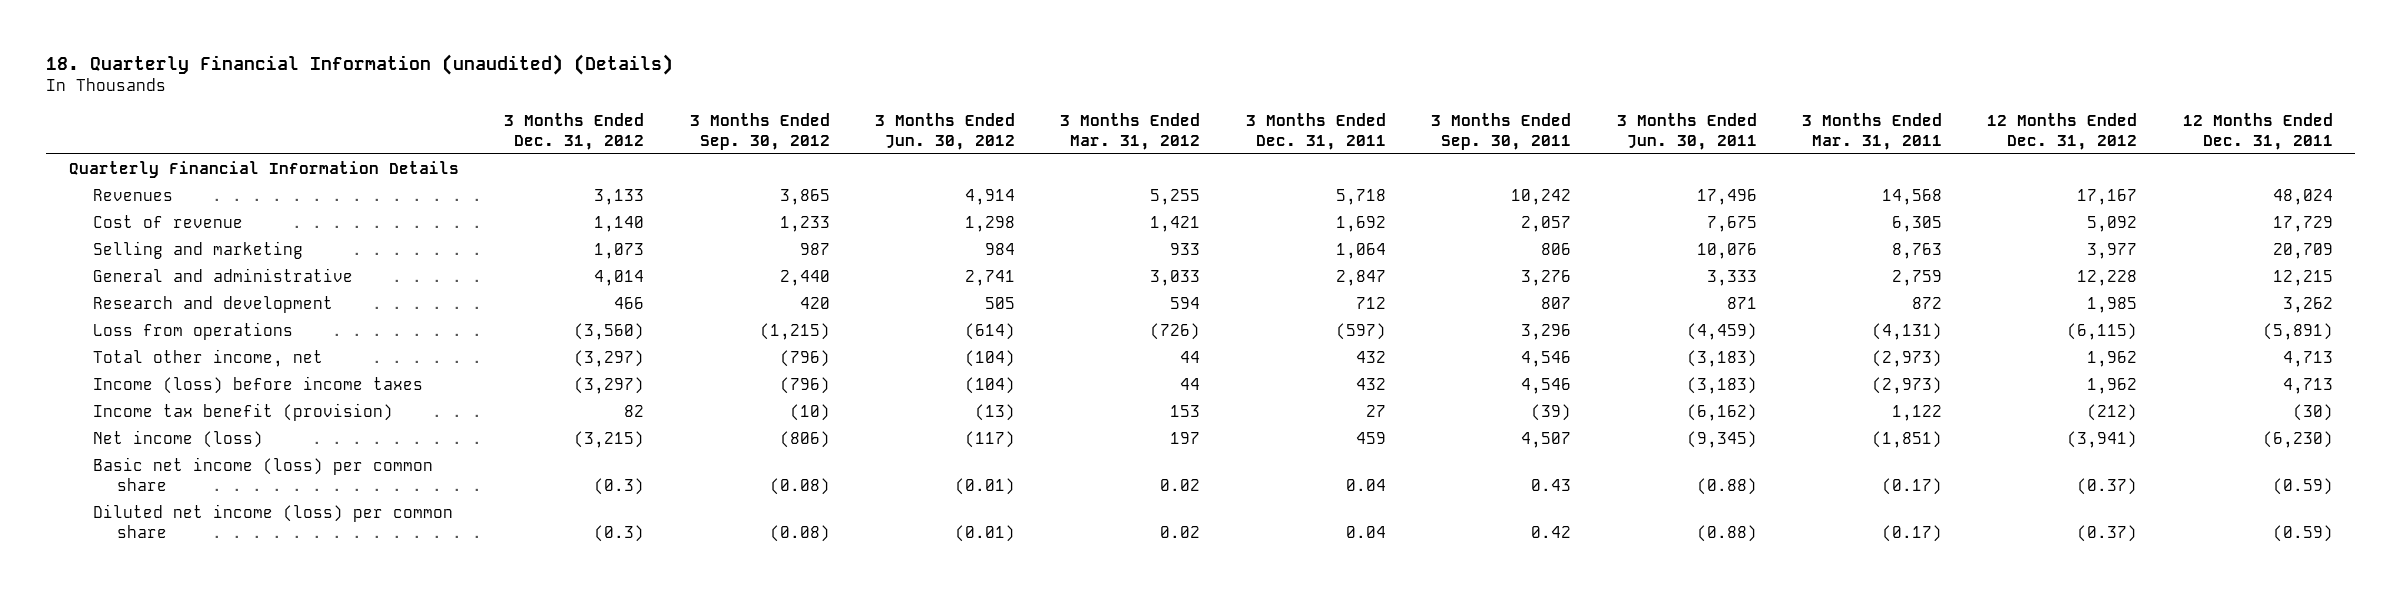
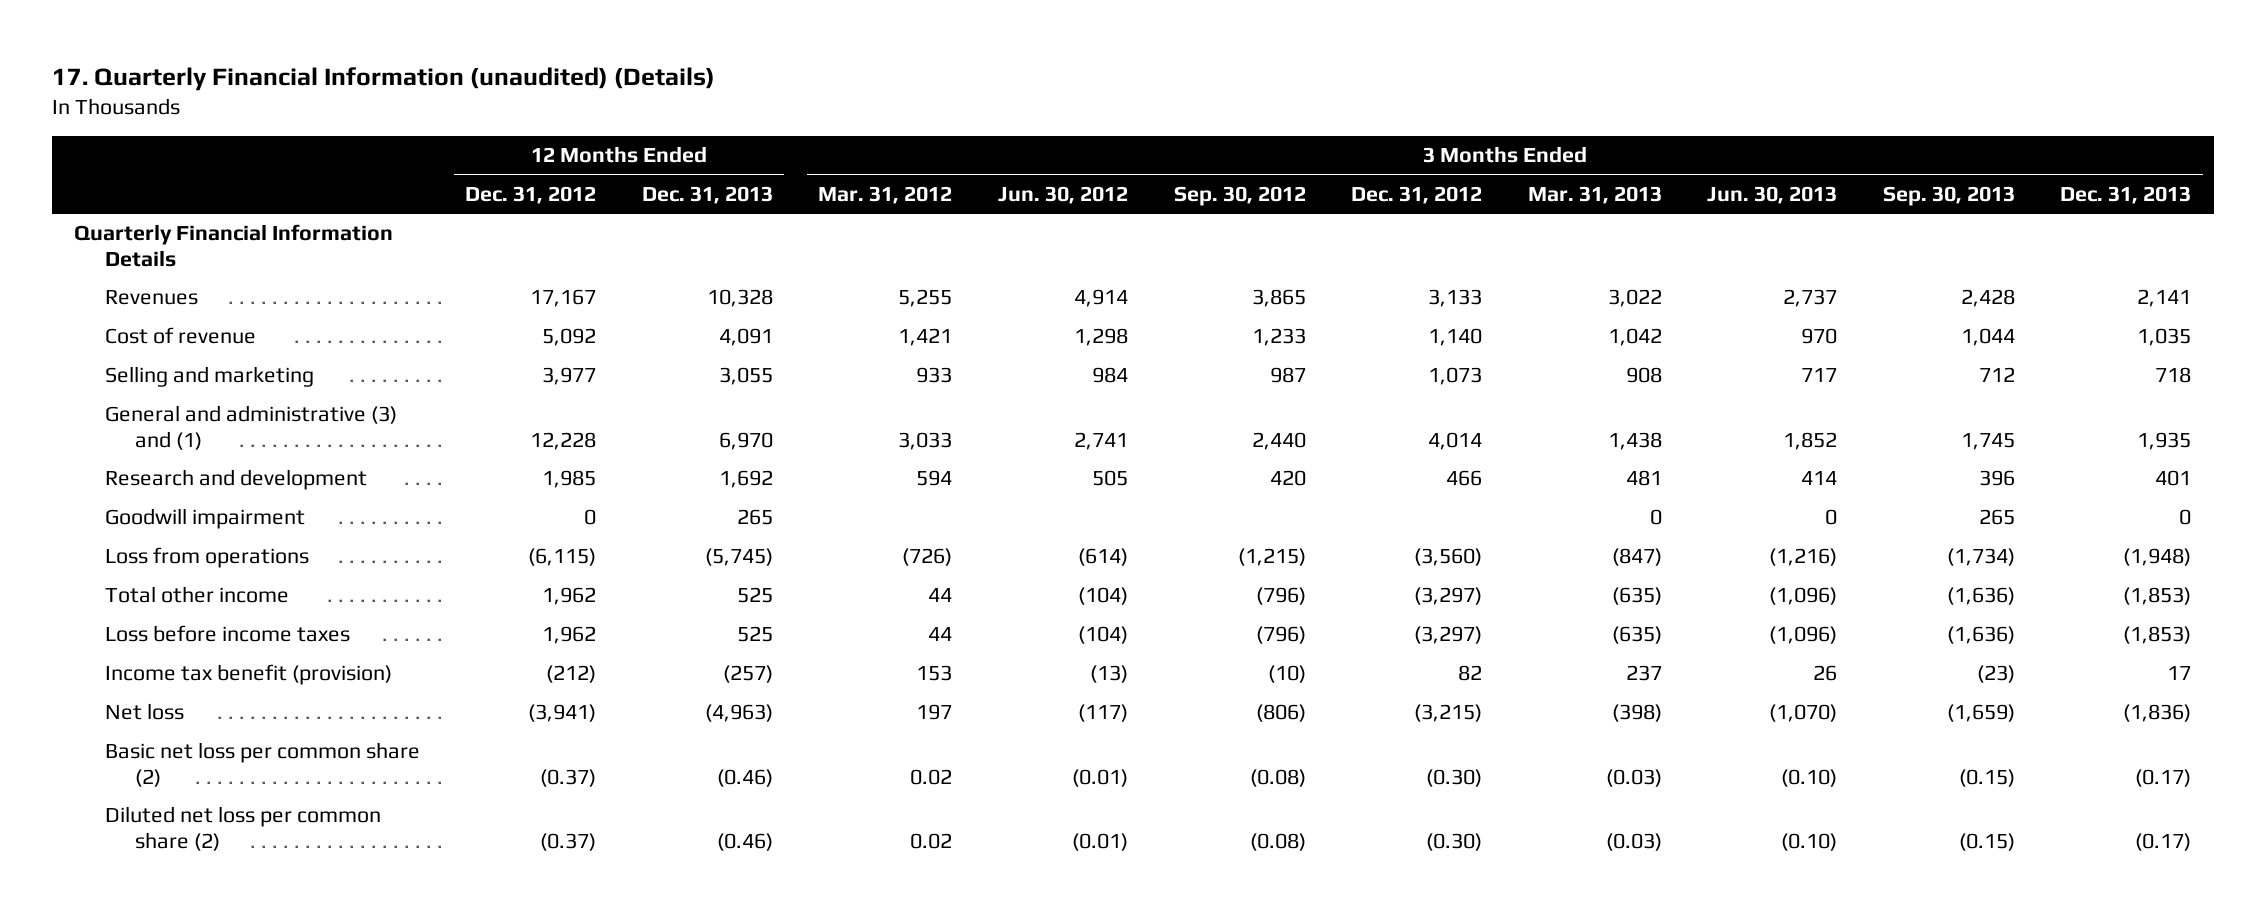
[46,54,674,76] 18. Quarterly Financial Information (unaudited) (Details) -> [51,67,715,92] 17. Quarterly Financial Information (unaudited) (Details)
[1245,112,1386,150] 3 Months Ended Dec. 31, 2011 -> none
[1431,112,1572,150] 3 Months Ended Sep. 30, 2011 -> none
[1616,112,1757,150] 3 Months Ended Jun. 30, 2011 -> none
[1801,112,1942,150] 3 Months Ended Mar. 31, 2011 -> none
[2182,112,2333,150] 12 Months Ended Dec. 31, 2011 -> none
none -> [641,186,773,205] Dec. 31, 2013
none -> [1527,186,1662,205] Mar. 31, 2013
none -> [1707,186,1838,205] Jun. 30, 2013
none -> [1882,186,2015,207] Sep. 30, 2013
none -> [2060,186,2192,205] Dec. 31, 2013
[92,267,353,282] General and administrative -> [104,405,397,450] General and administrative (3) and (1)
none -> [104,508,305,530] Goodwill impairment
[92,348,323,367] Total other income, net -> [104,586,289,604] Total other income
[92,375,423,394] Income (loss) before income taxes -> [104,625,350,643] Loss before income taxes
[92,429,263,448] Net income (loss) -> [104,703,184,721] Net loss
[92,456,433,491] Basic net income (loss) per common share -> [104,742,420,787] Basic net loss per common share (2)
[594,477,645,495] (0.3) -> [1426,768,1483,787] (0.30)
[92,503,453,538] Diluted net income (loss) per common share -> [104,806,381,851] Diluted net loss per common share (2)
[594,524,645,542] (0.3) -> [1426,832,1483,851] (0.30)

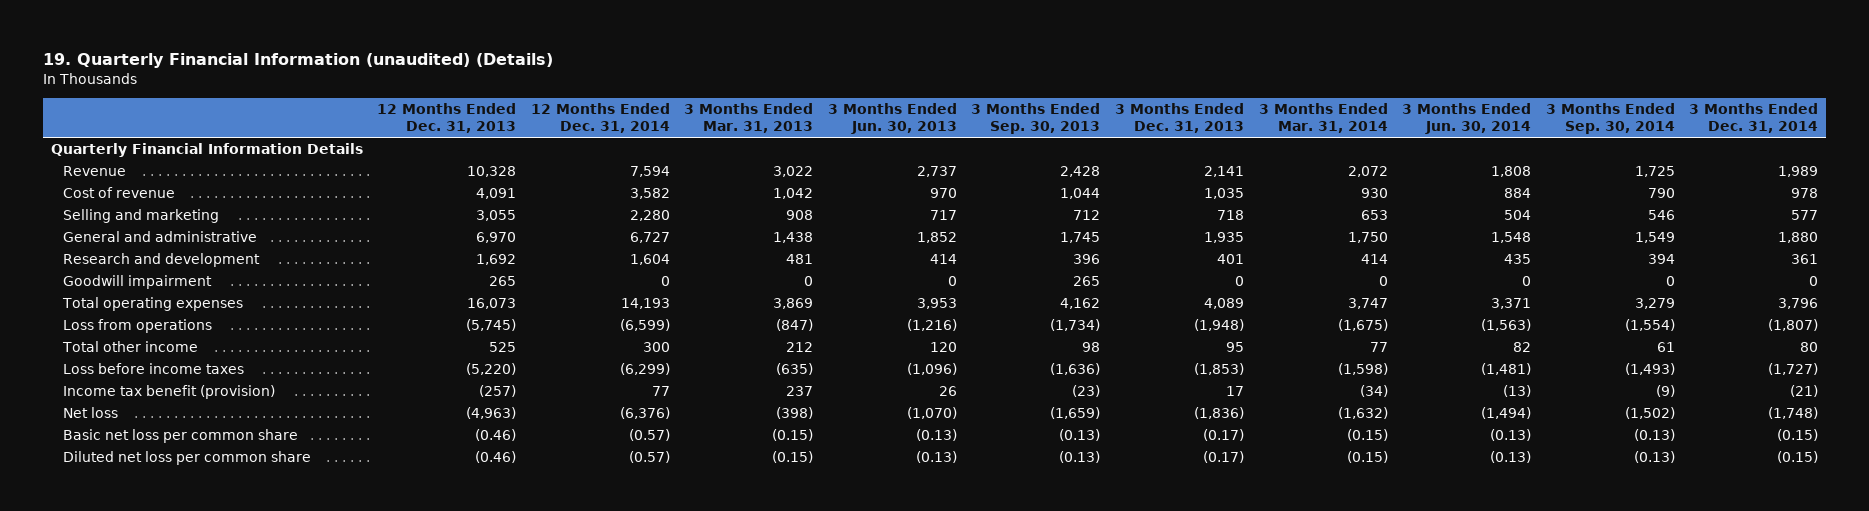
[51,67,715,92] 17. Quarterly Financial Information (unaudited) (Details) -> [43,53,554,69] 19. Quarterly Financial Information (unaudited) (Details)
[465,186,597,205] Dec. 31, 2012 -> none
[818,186,953,205] Mar. 31, 2012 -> none
[998,186,1129,205] Jun. 30, 2012 -> none
[1173,186,1306,207] Sep. 30, 2012 -> none
[1351,186,1483,205] Dec. 31, 2012 -> none
none -> [530,102,670,134] 12 Months Ended Dec. 31, 2014
none -> [1258,102,1388,134] 3 Months Ended Mar. 31, 2014
none -> [1402,102,1532,135] 3 Months Ended Jun. 30, 2014
none -> [1545,102,1675,135] 3 Months Ended Sep. 30, 2014
none -> [1689,102,1819,134] 3 Months Ended Dec. 31, 2014
[104,290,198,306] Revenues -> [63,165,127,176] Revenue
[104,405,397,450] General and administrative (3) and (1) -> [63,230,258,242] General and administrative
none -> [62,296,244,311] Total operating expenses
[1611,587,1662,606] (635) -> [786,341,814,352] 212
[1769,587,1838,606] (1,096) -> [929,341,957,352] 120
[1946,587,2015,606] (1,636) -> [1082,341,1101,352] 98
[2123,587,2192,606] (1,853) -> [1226,341,1245,352] 95
[736,626,773,643] 525 -> [466,362,517,375] (5,220)
[104,742,420,787] Basic net loss per common share (2) -> [63,428,299,443] Basic net loss per common share
[1605,768,1662,787] (0.03) -> [772,428,814,441] (0.15)
[1781,768,1838,787] (0.10) -> [915,428,957,441] (0.13)
[1958,768,2015,787] (0.15) -> [1059,428,1101,441] (0.13)
[104,806,381,851] Diluted net loss per common share (2) -> [63,450,312,465] Diluted net loss per common share
[1605,832,1662,851] (0.03) -> [772,450,814,463] (0.15)
[1781,832,1838,851] (0.10) -> [915,450,957,463] (0.13)
[1958,832,2015,851] (0.15) -> [1059,450,1101,463] (0.13)

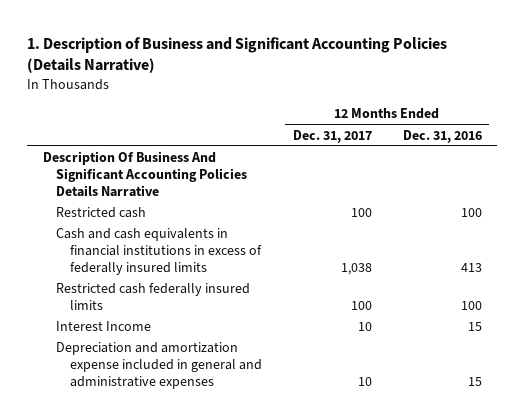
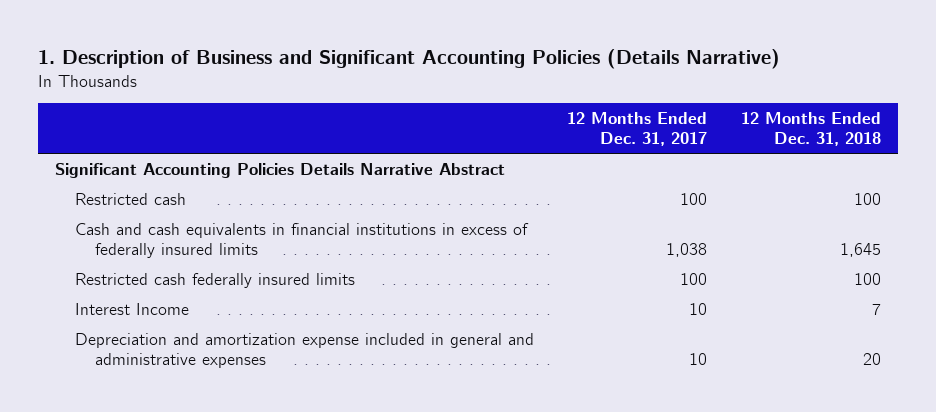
[402,129,482,143] Dec. 31, 2016 -> none
none -> [740,112,881,146] 12 Months Ended Dec. 31, 2018
[42,151,248,197] Description Of Business And Significant Accounting Policies Details Narrative -> [54,162,505,178] Significant Accounting Policies Details Narrative Abstract

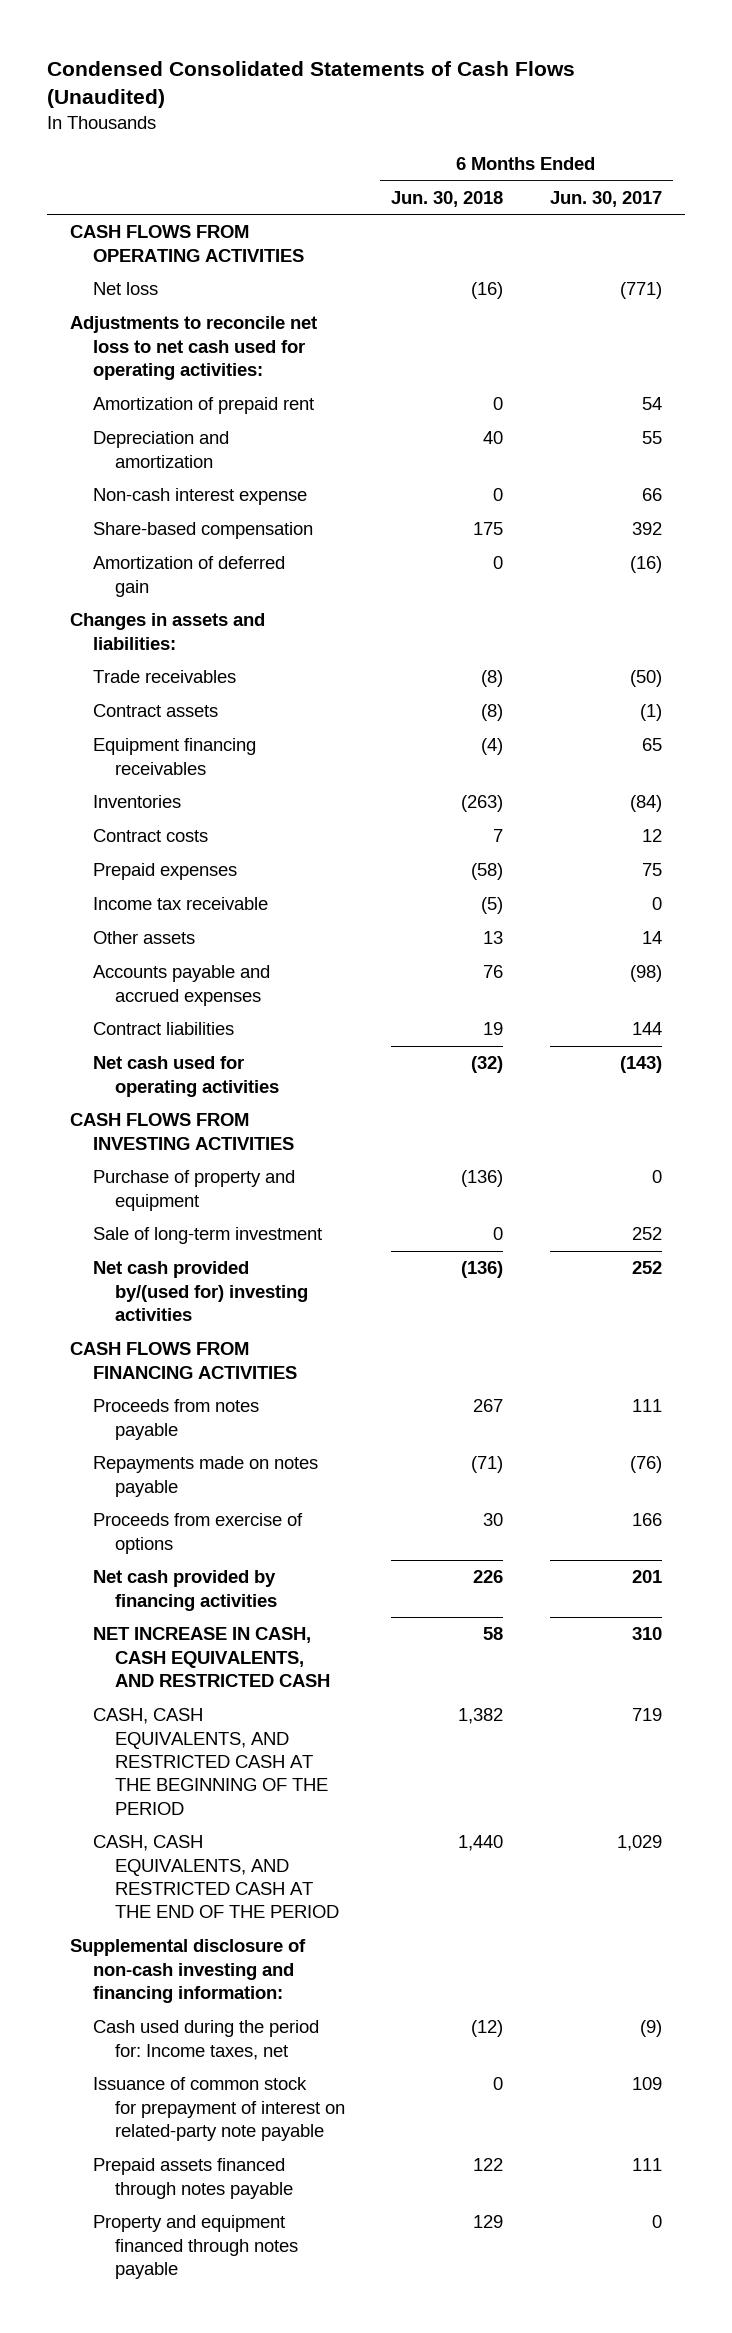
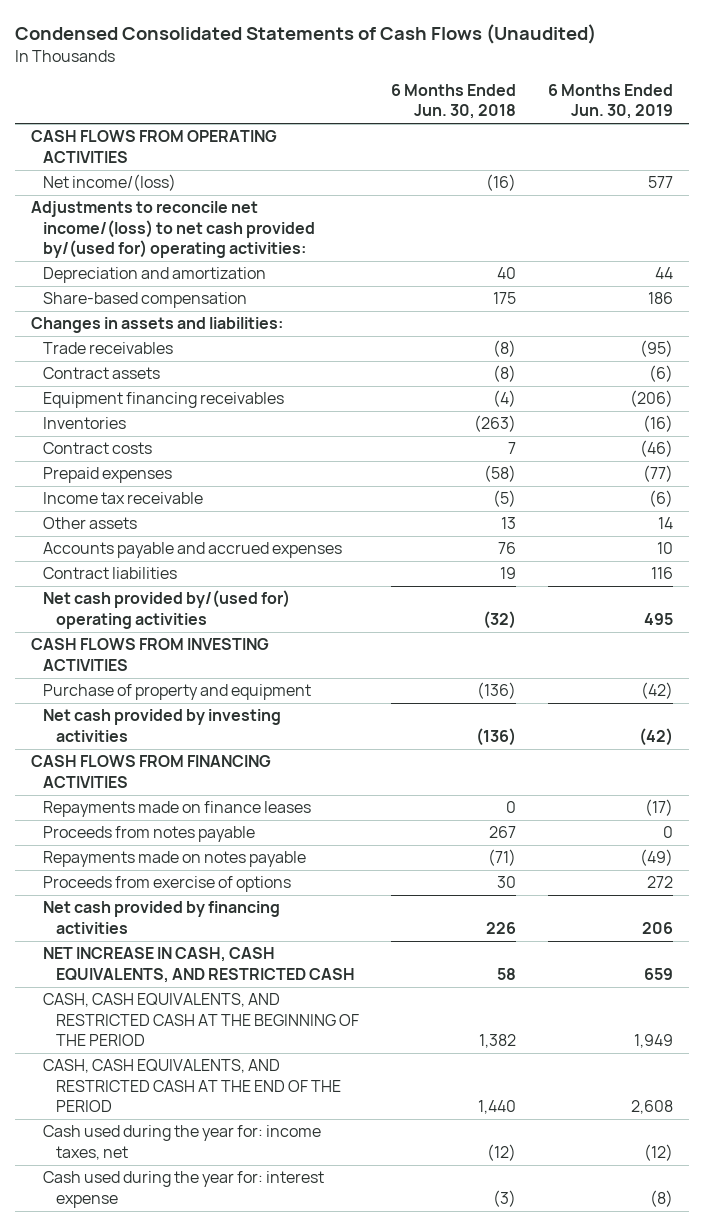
[549,190,662,207] Jun. 30, 2017 -> none
none -> [547,83,673,120] 6 Months Ended Jun. 30, 2019
[92,397,314,415] Amortization of prepaid rent -> none
[92,282,158,296] Net loss -> [43,174,177,192] Net income/(loss)
[70,316,318,380] Adjustments to reconcile net loss to net cash used for operating activities: -> [31,201,316,259] Adjustments to reconcile net income/(loss) to net cash provided by/(used for) operating activities:
[92,488,307,506] Non-cash interest expense -> none
[92,556,285,597] Amortization of deferred gain -> none
[92,1056,280,1097] Net cash used for operating activities -> [43,590,291,629] Net cash provided by/(used for) operating activities
[92,1227,322,1245] Sale of long-term investment -> none
[92,1261,309,1321] Net cash provided by/(used for) investing activities -> [43,709,282,742] Net cash provided by investing activities
none -> [43,801,312,818] Repayments made on finance leases
[70,1939,307,2003] Supplemental disclosure of non-cash investing and financing information: -> none
[92,2077,346,2141] Issuance of common stock for prepayment of interest on related-party note payable -> none
[92,2158,294,2199] Prepaid assets financed through notes payable -> none
[92,2215,299,2279] Property and equipment financed through notes payable -> none
[92,2020,319,2060] Cash used during the period for: Income taxes, net -> [43,1125,322,1160] Cash used during the year for: income taxes, net
none -> [43,1171,325,1208] Cash used during the year for: interest expense

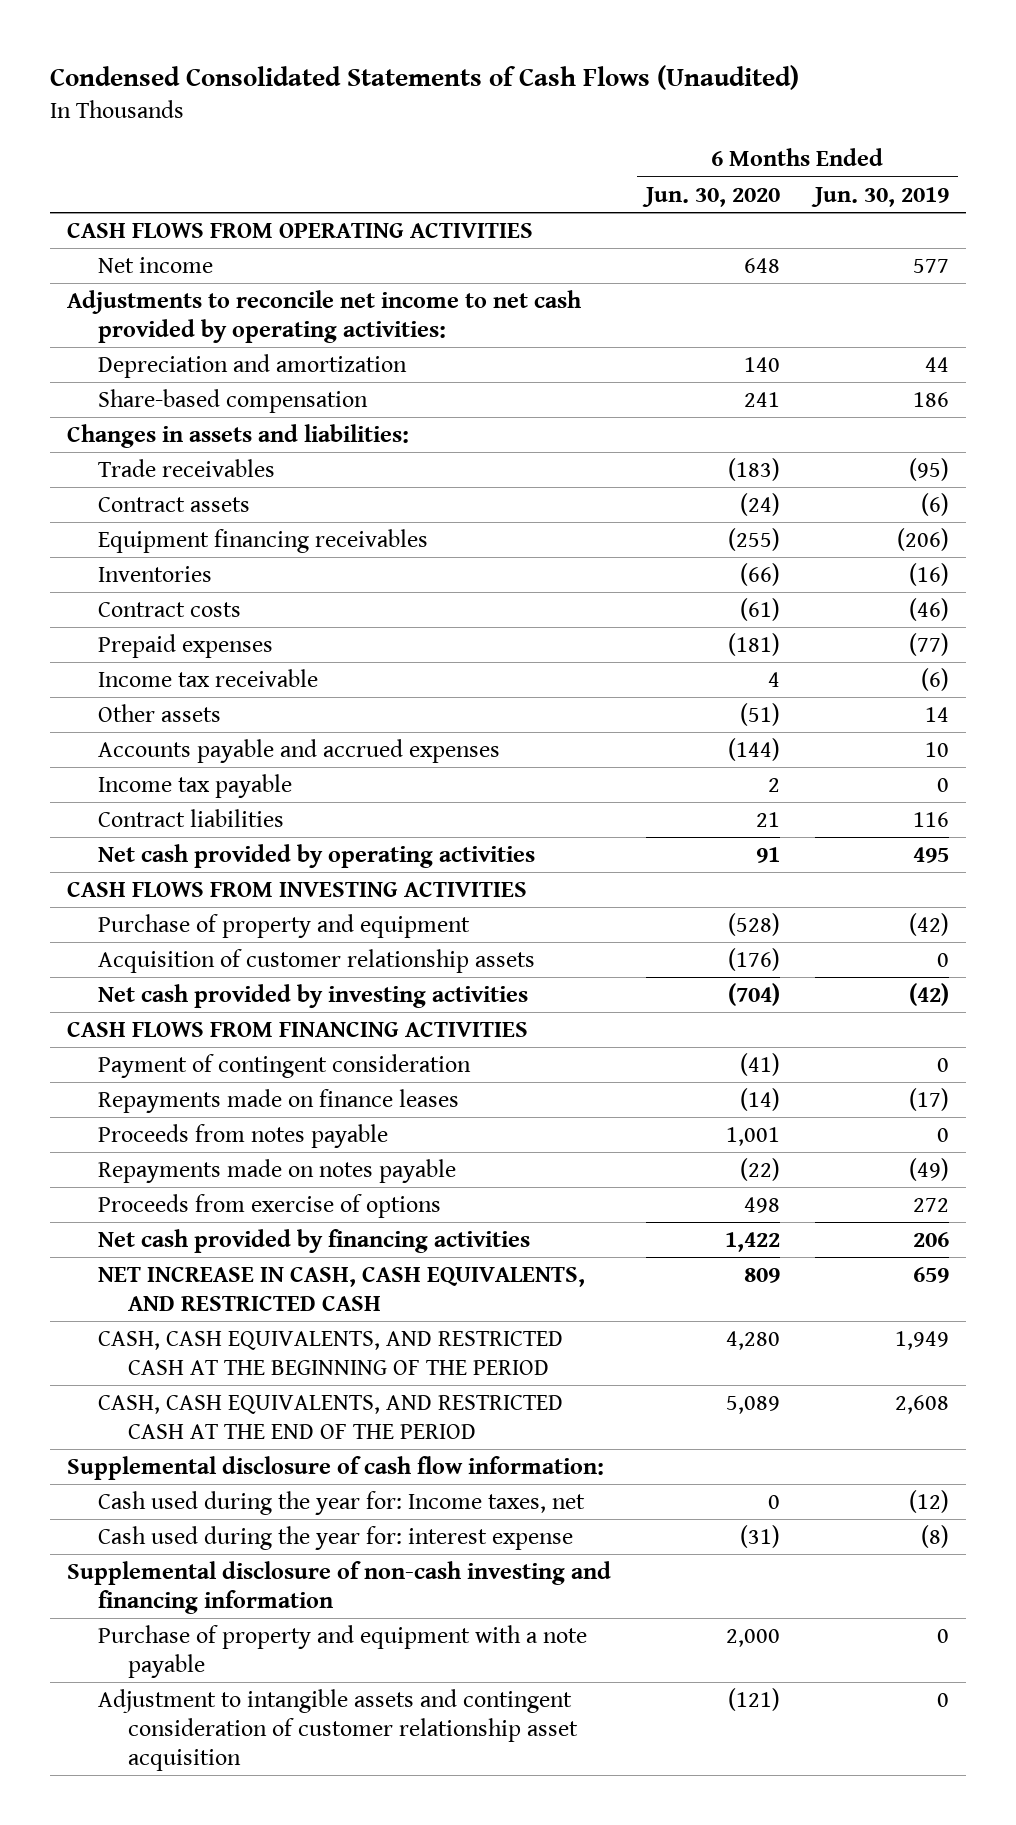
[390,83,516,120] 6 Months Ended Jun. 30, 2018 -> none
none -> [642,186,781,207] Jun. 30, 2020
[43,174,177,192] Net income/(loss) -> [97,256,213,273] Net income
[31,201,316,259] Adjustments to reconcile net income/(loss) to net cash provided by/(used for) operating activities: -> [67,289,582,343] Adjustments to reconcile net income to net cash provided by operating activities:
none -> [97,773,292,798] Income tax payable
[43,590,291,629] Net cash provided by/(used for) operating activities -> [97,843,535,868] Net cash provided by operating activities
none -> [97,948,535,973] Acquisition of customer relationship assets
none -> [97,1053,471,1078] Payment of contingent consideration
none -> [67,1455,605,1480] Supplemental disclosure of cash flow information:
[43,1125,322,1160] Cash used during the year for: income taxes, net -> [97,1490,585,1515] Cash used during the year for: Income taxes, net
none -> [67,1560,612,1614] Supplemental disclosure of non-cash investing and financing information
none -> [97,1624,587,1678] Purchase of property and equipment with a note payable
none -> [97,1688,579,1771] Adjustment to intangible assets and contingent consideration of customer relationship asset acquisition

